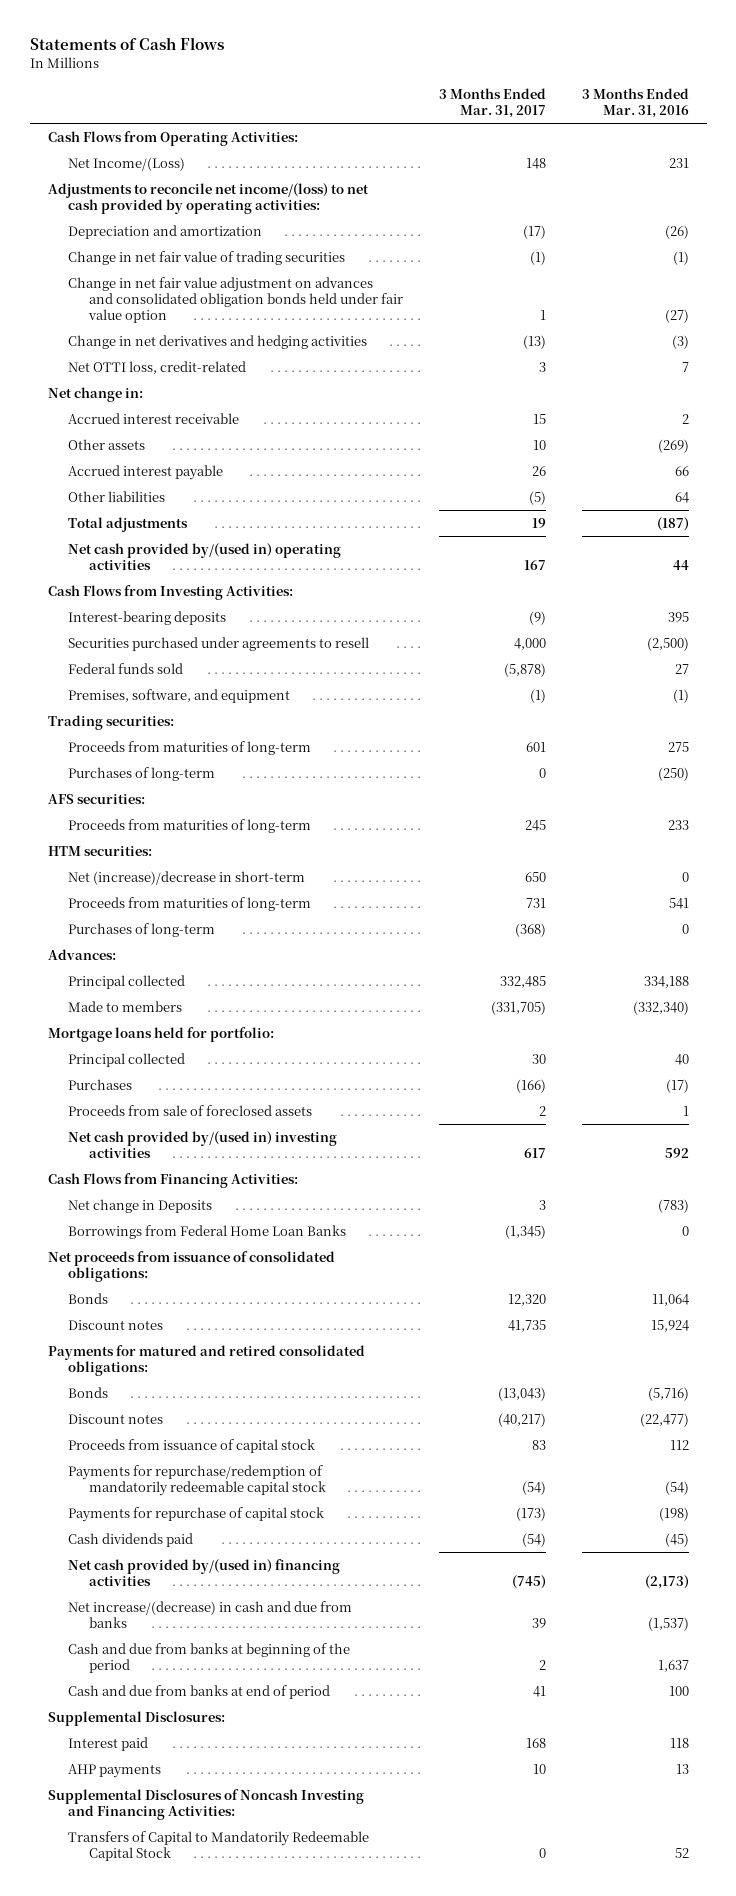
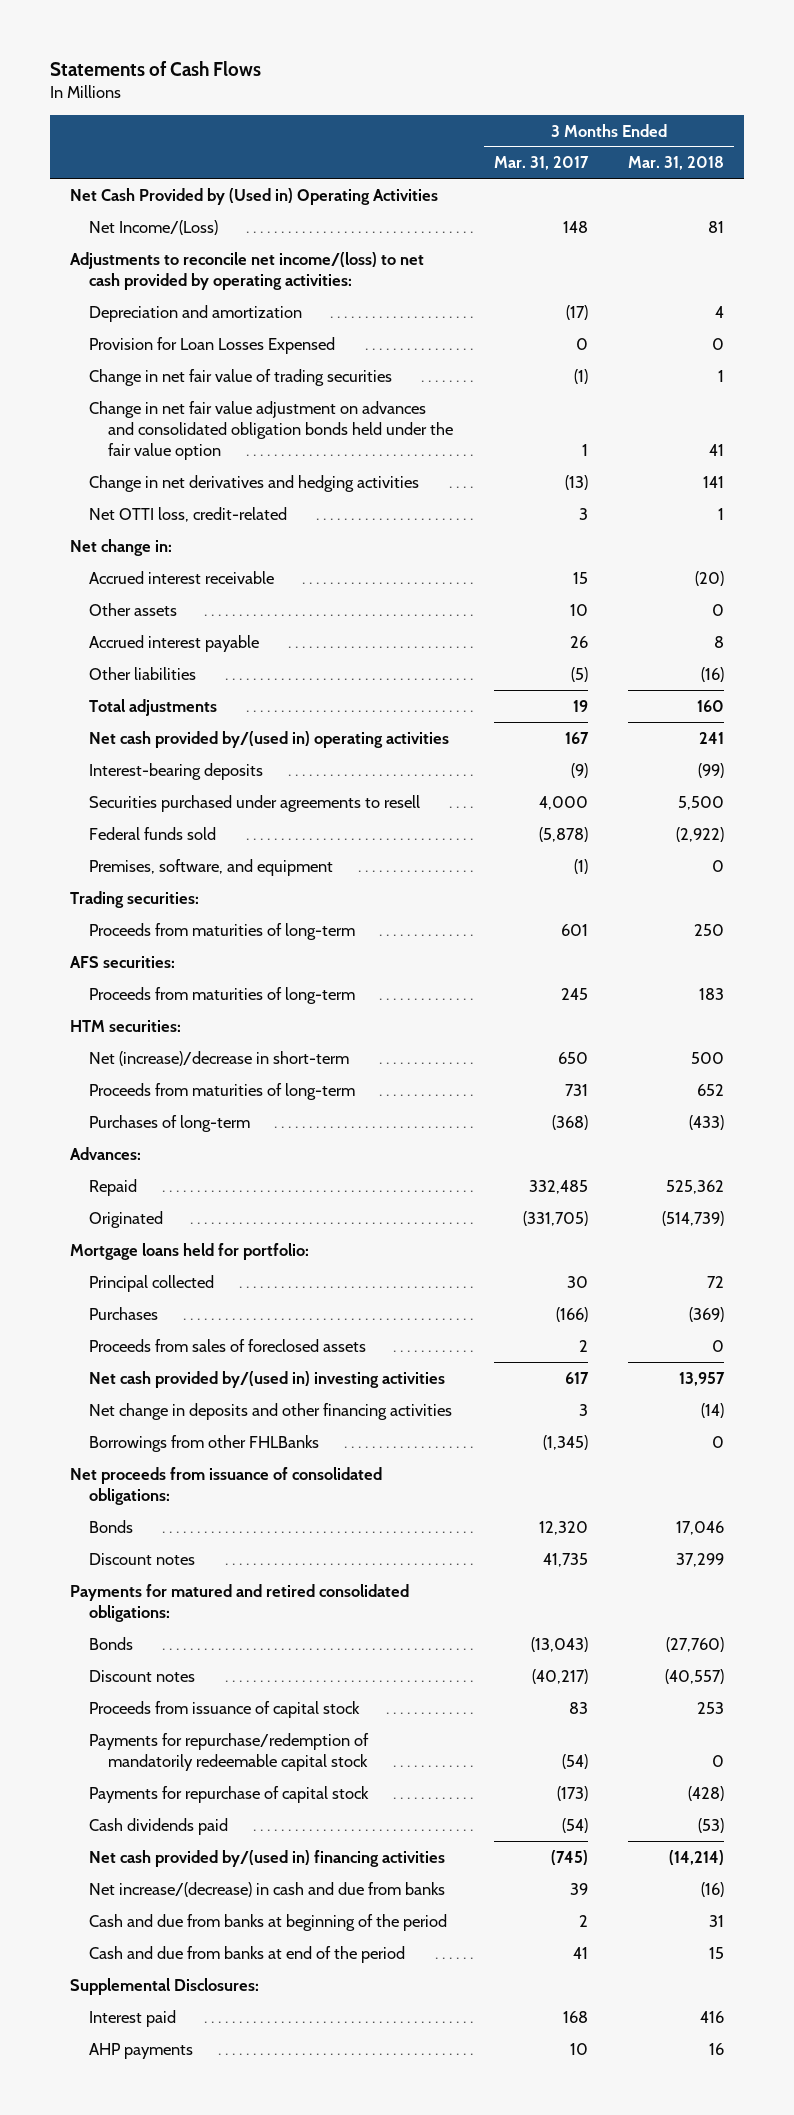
[581,87,689,119] 3 Months Ended Mar. 31, 2016 -> none
none -> [628,156,725,171] Mar. 31, 2018
[47,130,298,146] Cash Flows from Operating Activities: -> none
none -> [69,187,438,205] Net Cash Provided by (Used in) Operating Activities
none -> [89,336,336,354] Provision for Loan Losses Expensed
[68,276,403,324] Change in net fair value adjustment on advances and consolidated obligation bonds held under fair value option -> [89,400,454,460] Change in net fair value adjustment on advances and consolidated obligation bonds held under the fair value option
[47,584,293,600] Cash Flows from Investing Activities: -> none
[68,766,216,781] Purchases of long-term -> none
[68,974,186,989] Principal collected -> [89,1178,138,1196] Repaid
[68,1000,183,1012] Made to members -> [89,1210,164,1228] Originated
[68,1104,313,1116] Proceeds from sale of foreclosed assets -> [89,1338,367,1352] Proceeds from sales of foreclosed assets
[47,1172,298,1188] Cash Flows from Financing Activities: -> none
[68,1198,213,1213] Net change in Deposits -> [89,1402,453,1420] Net change in deposits and other financing activities
[68,1224,347,1239] Borrowings from Federal Home Loan Banks -> [89,1434,320,1452] Borrowings from other FHLBanks
[68,1684,331,1699] Cash and due from banks at end of period -> [89,1945,406,1963] Cash and due from banks at end of the period
[47,1788,364,1820] Supplemental Disclosures of Noncash Investing and Financing Activities: -> none
[68,1830,370,1861] Transfers of Capital to Mandatorily Redeemable Capital Stock -> none

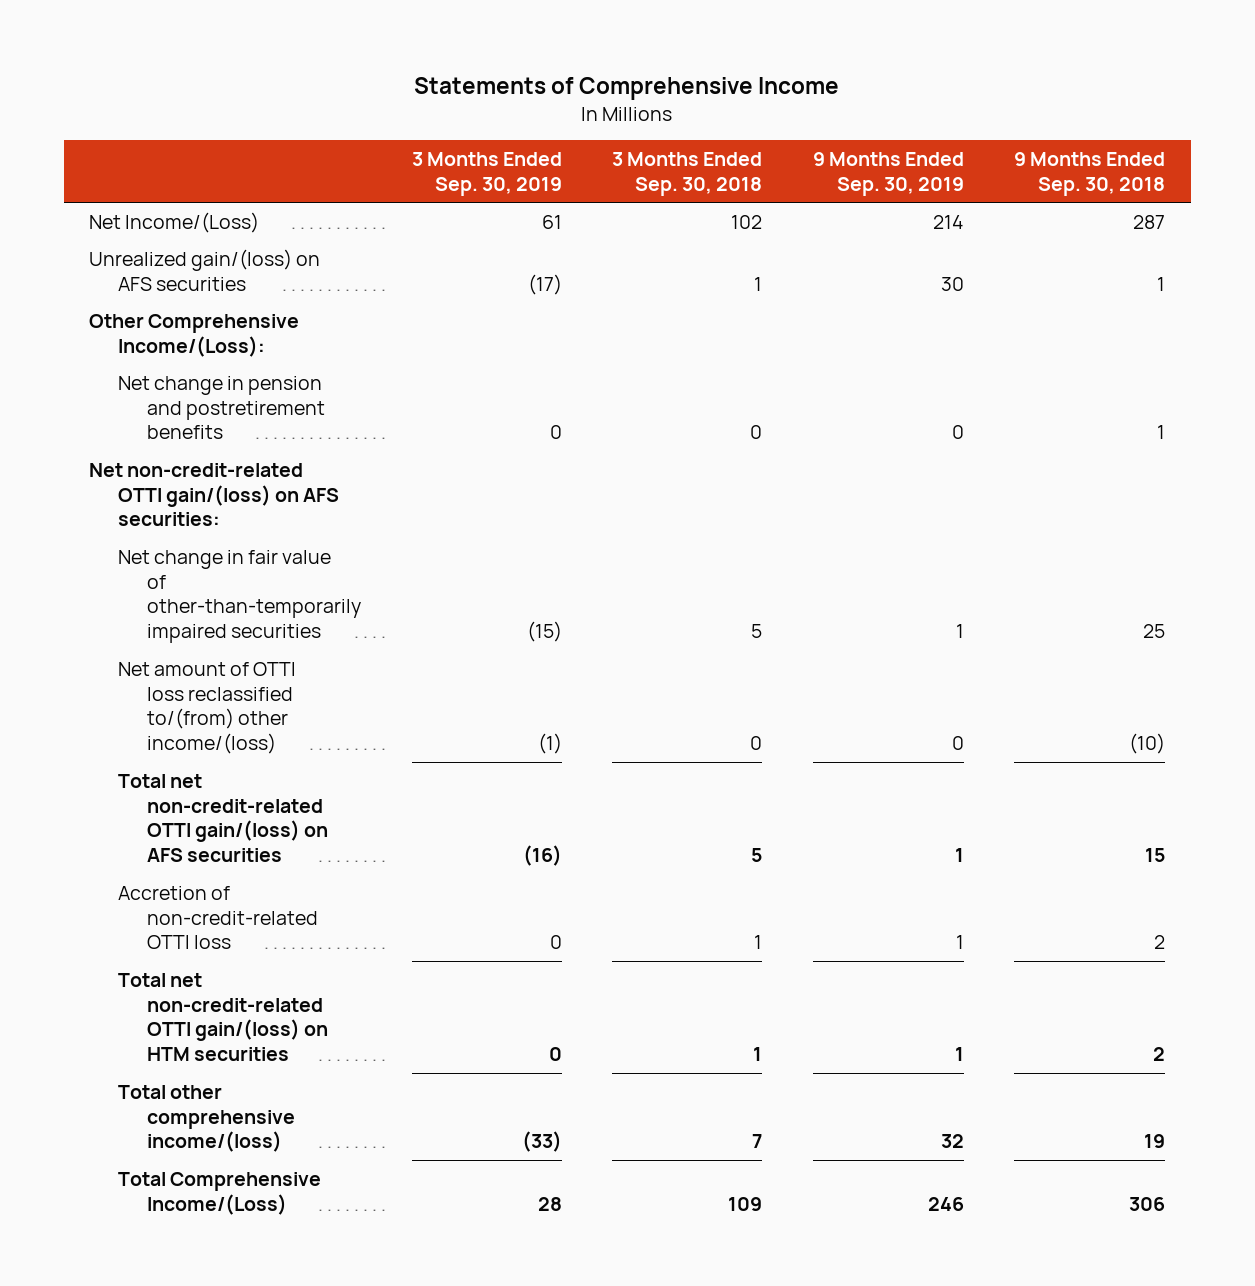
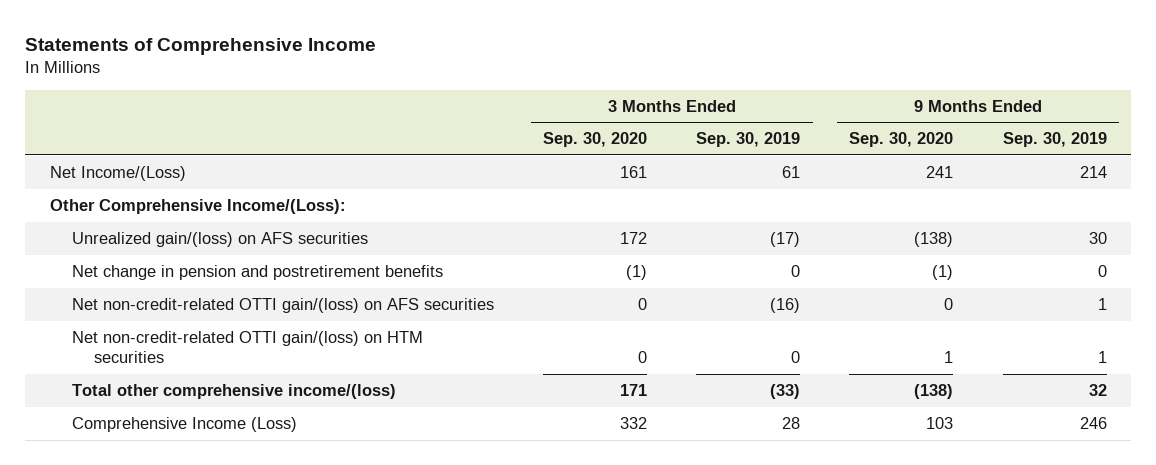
[612,151,763,196] 3 Months Ended Sep. 30, 2018 -> none
[1014,151,1166,196] 9 Months Ended Sep. 30, 2018 -> none
none -> [543,132,648,148] Sep. 30, 2020
none -> [849,132,954,148] Sep. 30, 2020
[89,248,321,291] Unrealized gain/(loss) on AFS securities -> [72,232,369,248] Unrealized gain/(loss) on AFS securities
[89,462,340,527] Net non-credit-related OTTI gain/(loss) on AFS securities: -> none
[118,549,361,644] Net change in fair value of other-than-temporarily impaired securities -> none
[118,661,297,755] Net amount of OTTI loss reclassified to/(from) other income/(loss) -> none
[118,885,318,950] Accretion of non-credit-related OTTI loss -> none
[118,773,328,863] Total net non-credit-related OTTI gain/(loss) on AFS securities -> [72,298,495,314] Net non-credit-related OTTI gain/(loss) on AFS securities
[118,972,328,1062] Total net non-credit-related OTTI gain/(loss) on HTM securities -> [72,331,424,364] Net non-credit-related OTTI gain/(loss) on HTM securities
[118,1171,322,1215] Total Comprehensive Income/(Loss) -> [72,417,298,433] Comprehensive Income (Loss)

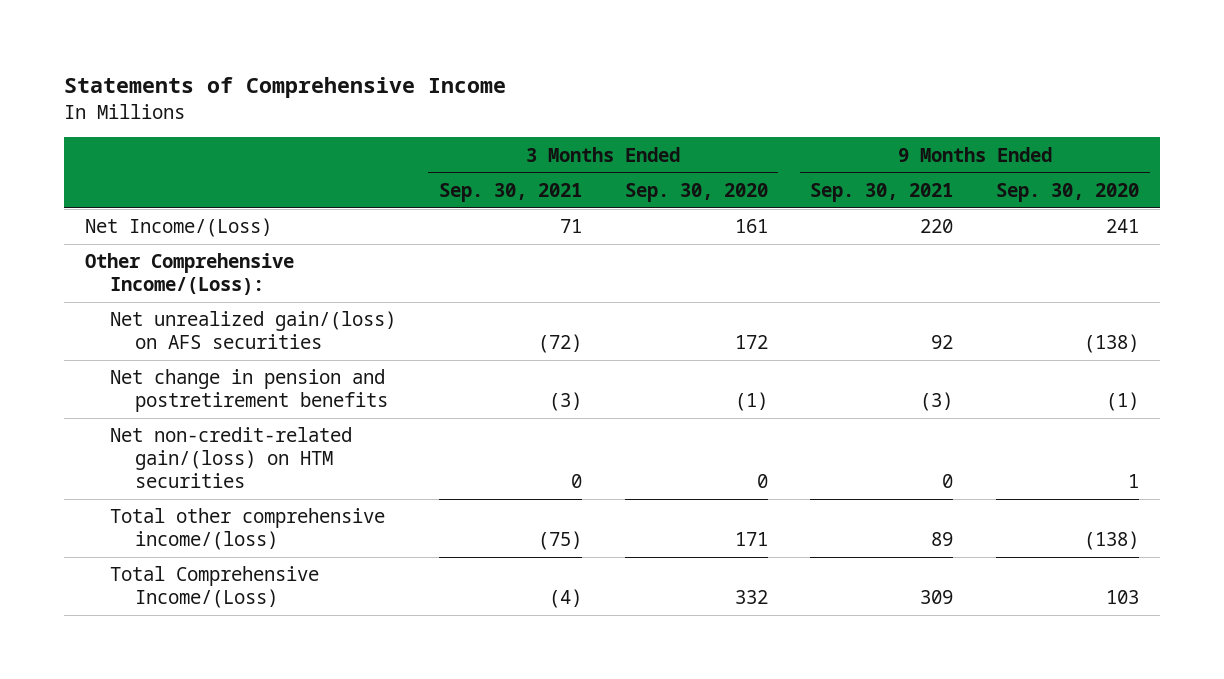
[696,132,801,148] Sep. 30, 2019 -> none
[1002,132,1107,148] Sep. 30, 2019 -> none
none -> [438,182,582,202] Sep. 30, 2021
none -> [810,182,954,202] Sep. 30, 2021
[72,232,369,248] Unrealized gain/(loss) on AFS securities -> [110,311,397,350] Net unrealized gain/(loss) on AFS securities
[72,298,495,314] Net non-credit-related OTTI gain/(loss) on AFS securities -> none
[72,331,424,364] Net non-credit-related OTTI gain/(loss) on HTM securities -> [110,427,353,488] Net non-credit-related gain/(loss) on HTM securities
[72,417,298,433] Comprehensive Income (Loss) -> [110,566,320,609] Total Comprehensive Income/(Loss)

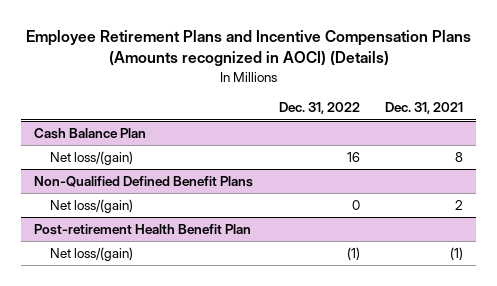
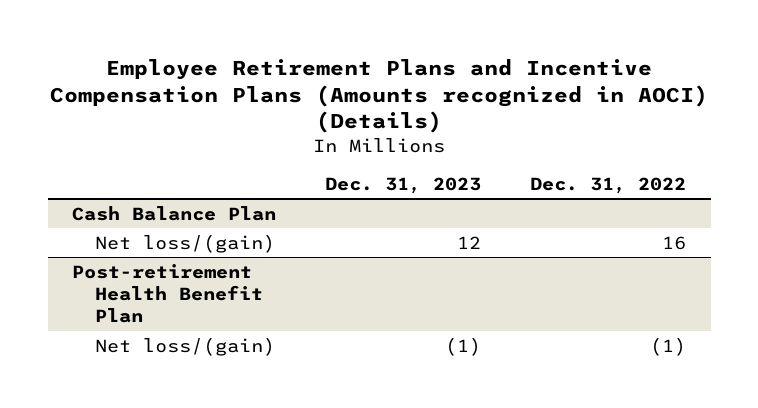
[385,102,464,115] Dec. 31, 2021 -> none
none -> [325,176,482,194] Dec. 31, 2023
[34,176,254,188] Non-Qualified Defined Benefit Plans -> none
[50,199,134,214] Net loss/(gain) -> none

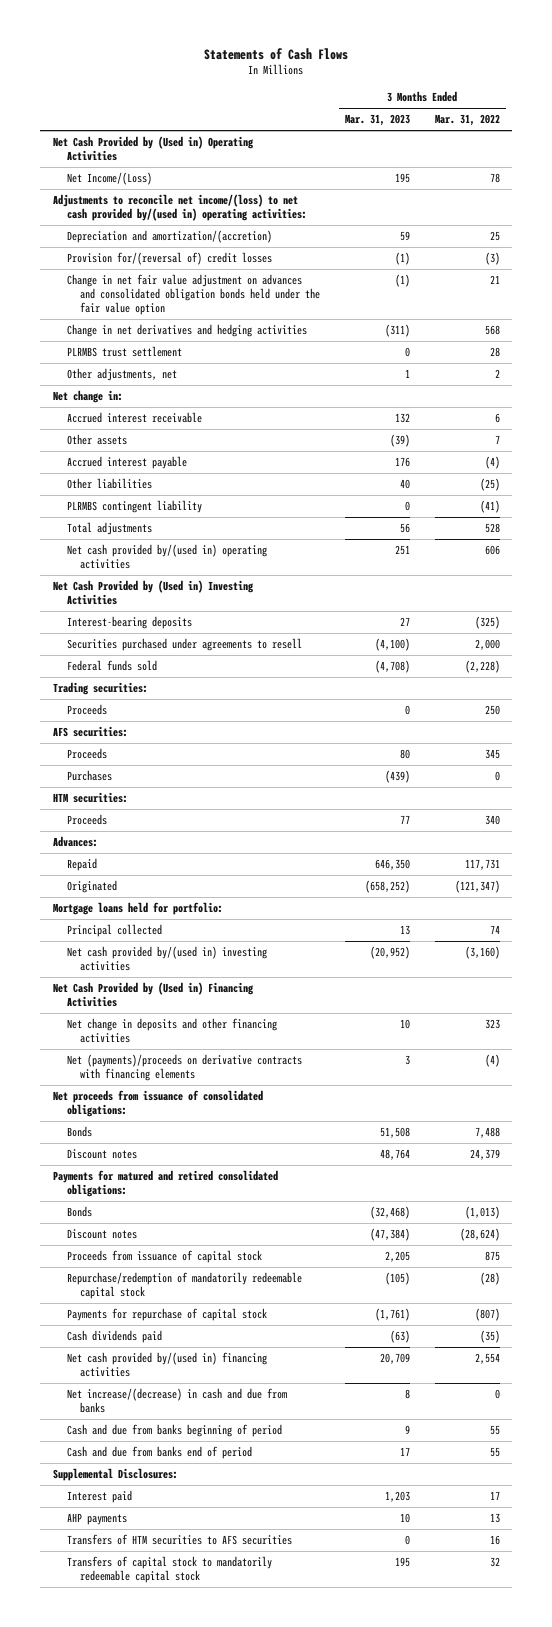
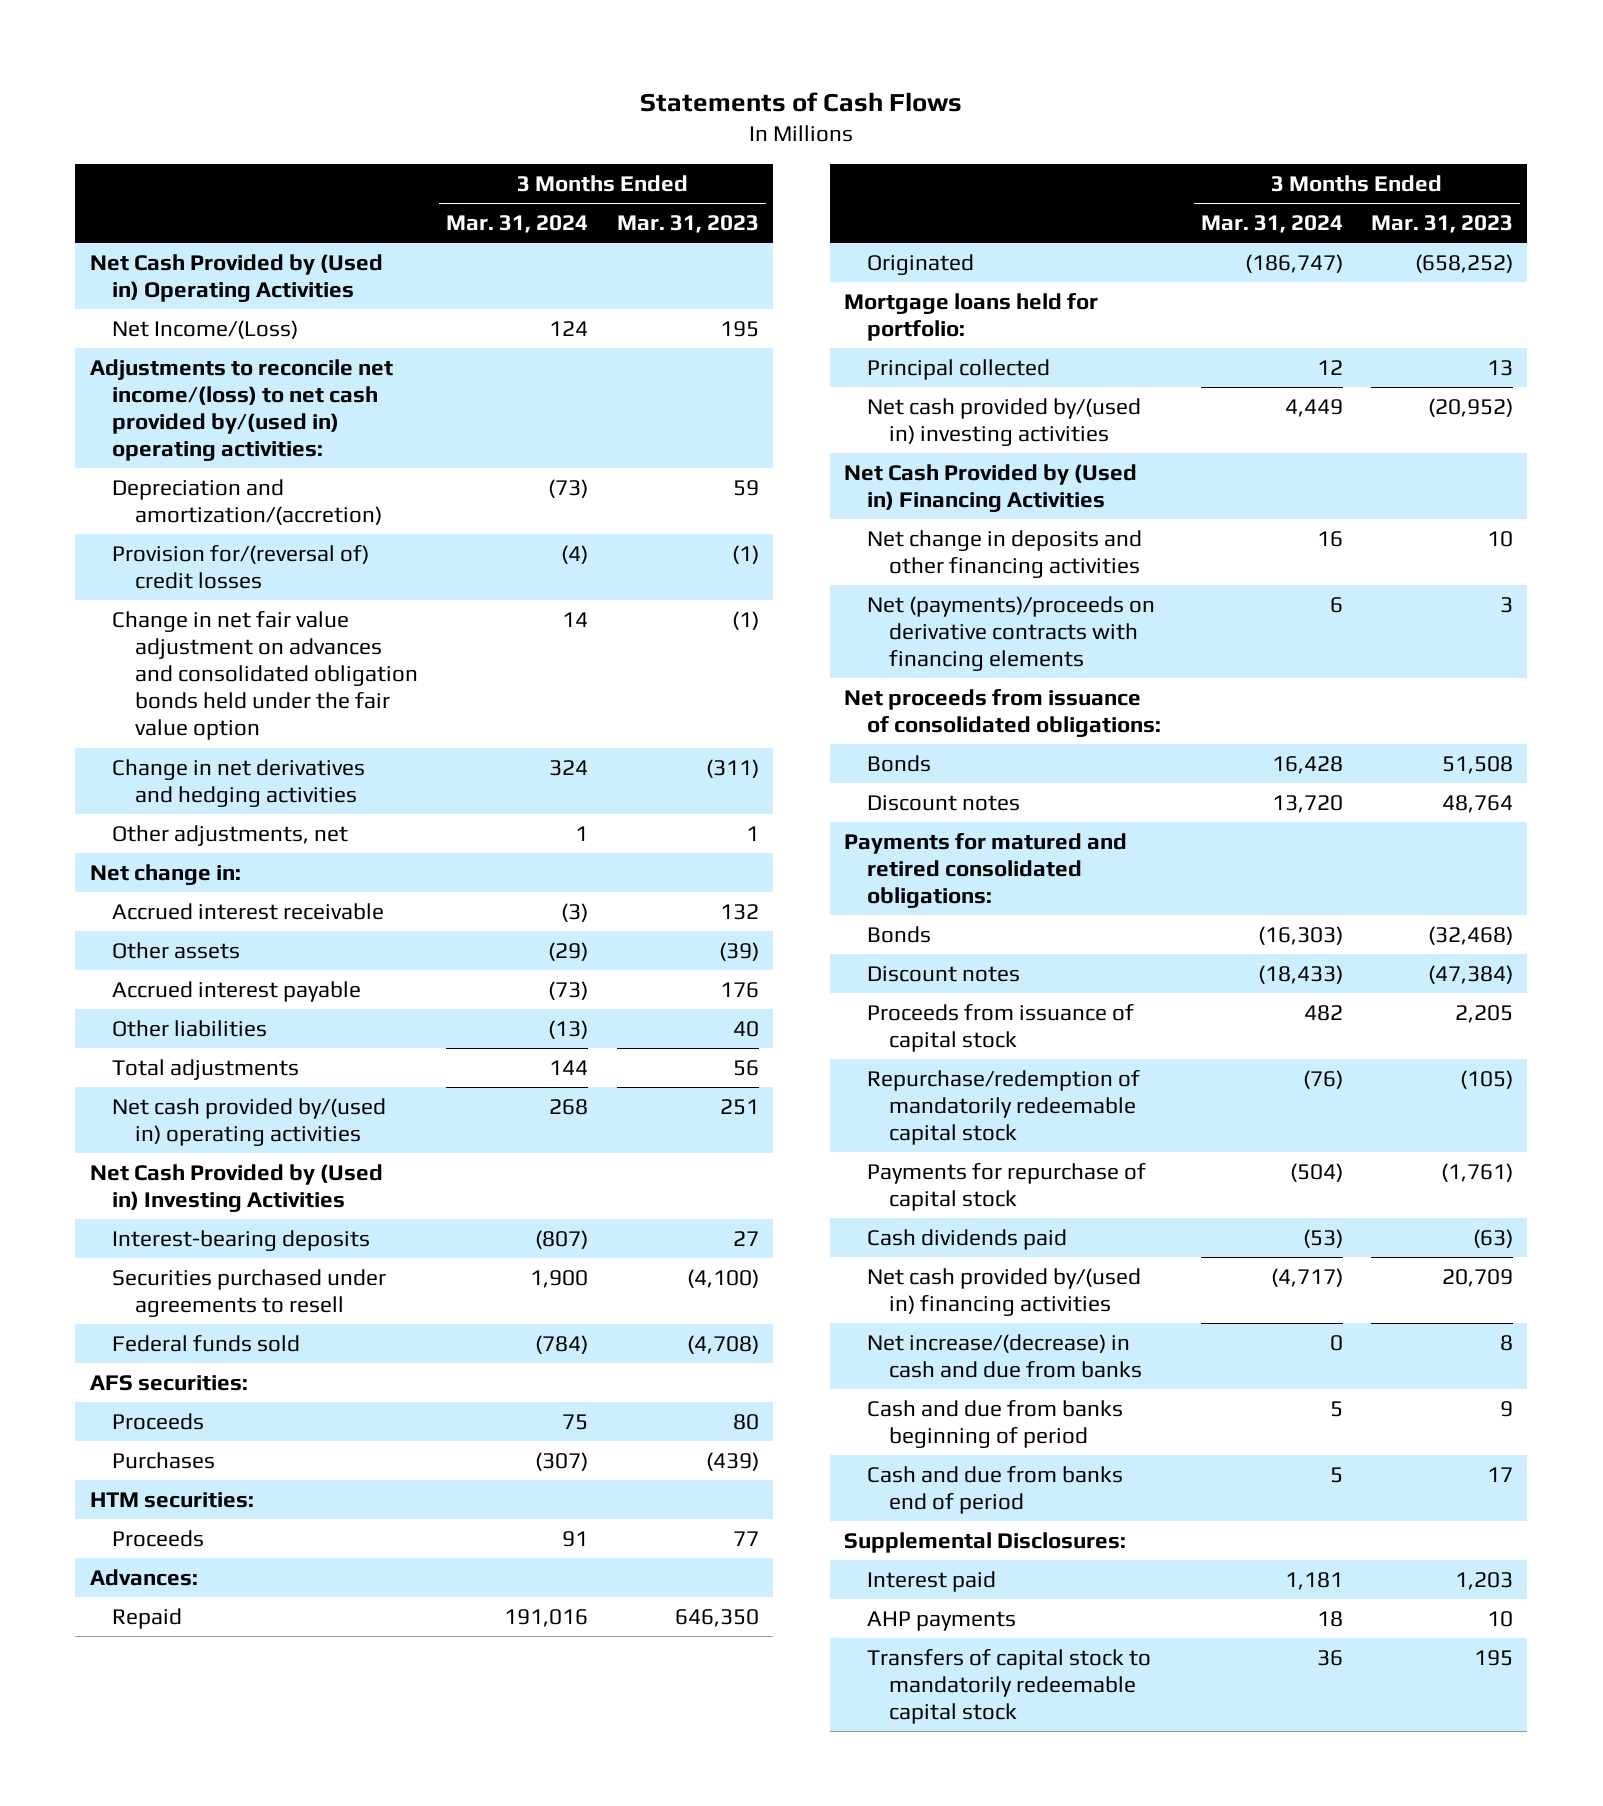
[434,114,500,127] Mar. 31, 2022 -> none
none -> [446,215,589,234] Mar. 31, 2024
[66,346,182,358] PLRMBS trust settlement -> none
[66,500,202,514] PLRMBS contingent liability -> none
[52,682,148,696] Trading securities: -> none
[66,704,107,716] Proceeds -> none
[66,1534,292,1546] Transfers of HTM securities to AFS securities -> none

